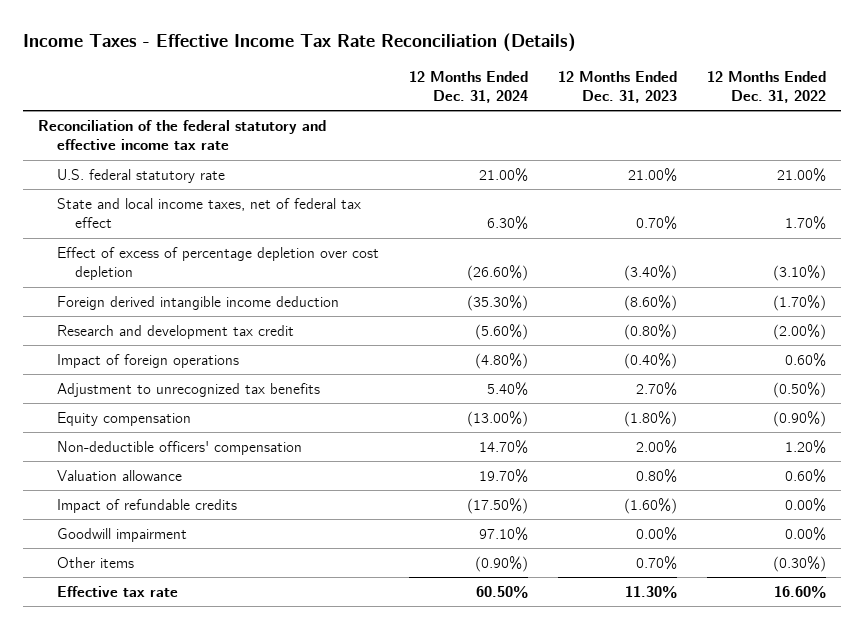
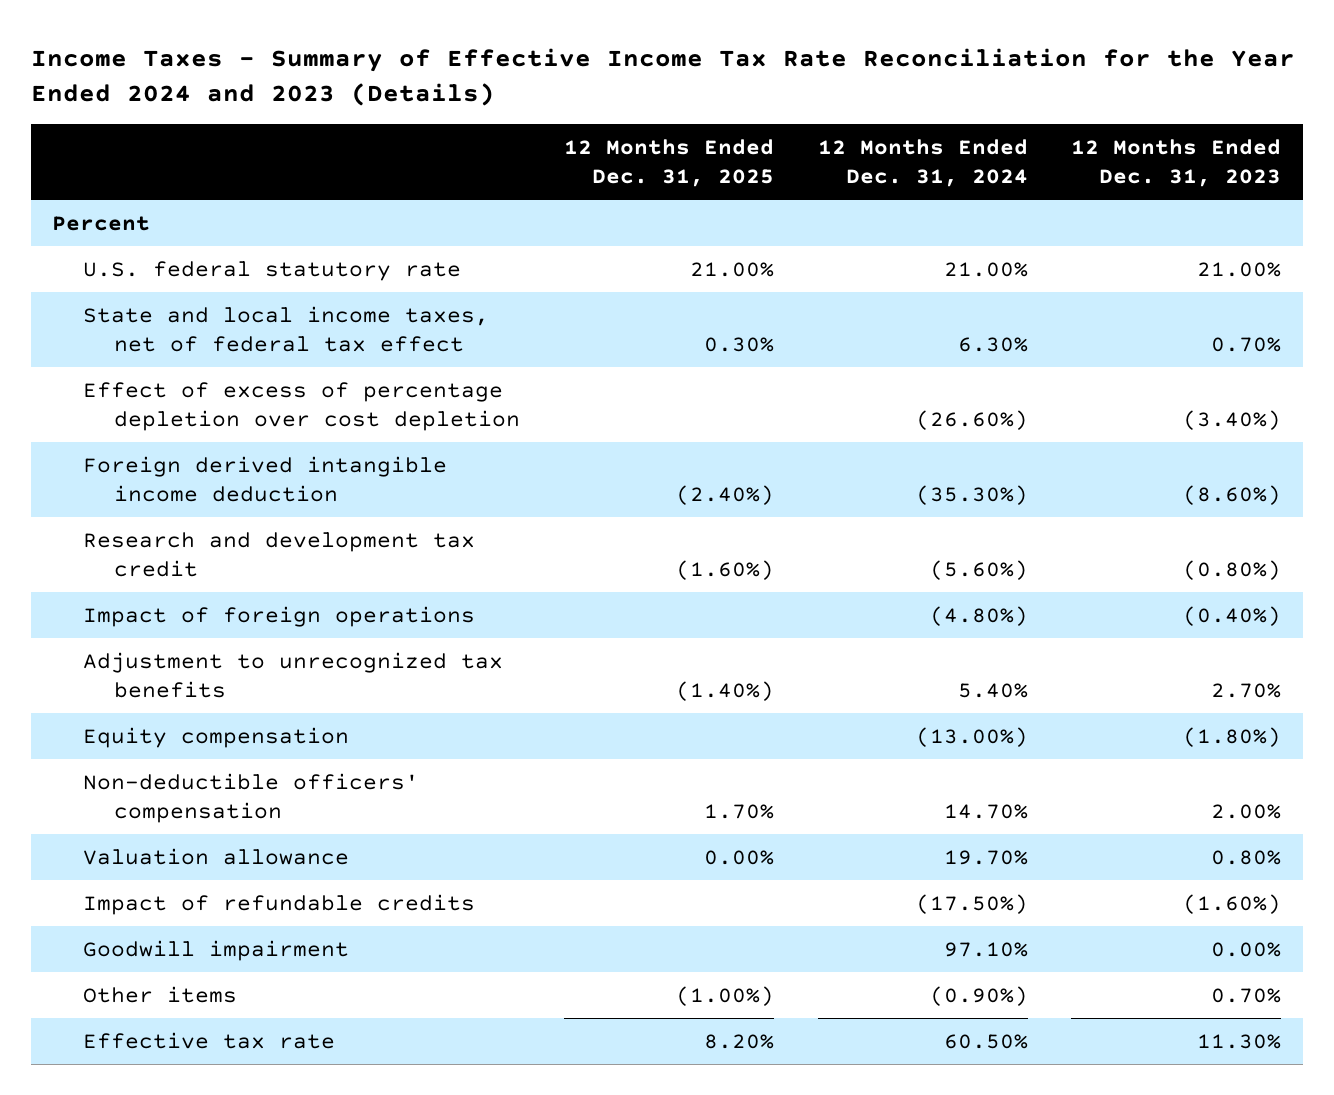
[23,32,577,52] Income Taxes - Effective Income Tax Rate Reconciliation (Details) -> [30,47,1295,107] Income Taxes - Summary of Effective Income Tax Rate Reconciliation for the Year Ended 2024 and 2023 (Details)
[706,70,826,103] 12 Months Ended Dec. 31, 2022 -> none
none -> [563,138,774,187] 12 Months Ended Dec. 31, 2025
[38,119,327,151] Reconciliation of the federal statutory and effective income tax rate -> [52,215,151,231] Percent

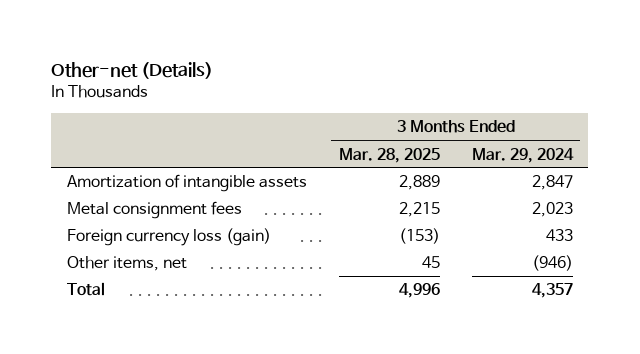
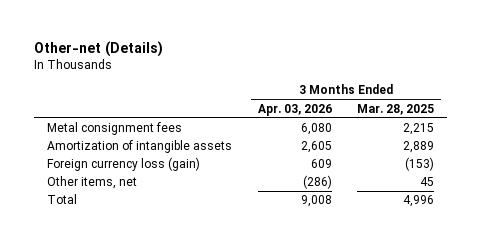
[471,147,574,163] Mar. 29, 2024 -> none
none -> [257,103,332,116] Apr. 03, 2026
[67,174,308,193] Amortization of intangible assets -> [46,140,232,154] Amortization of intangible assets

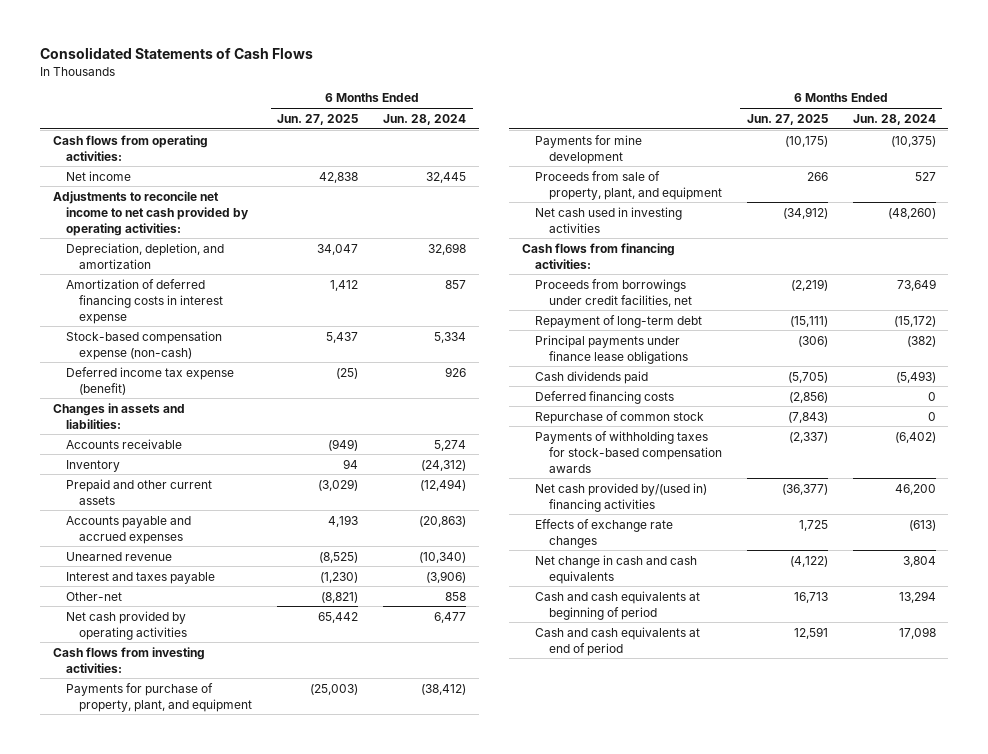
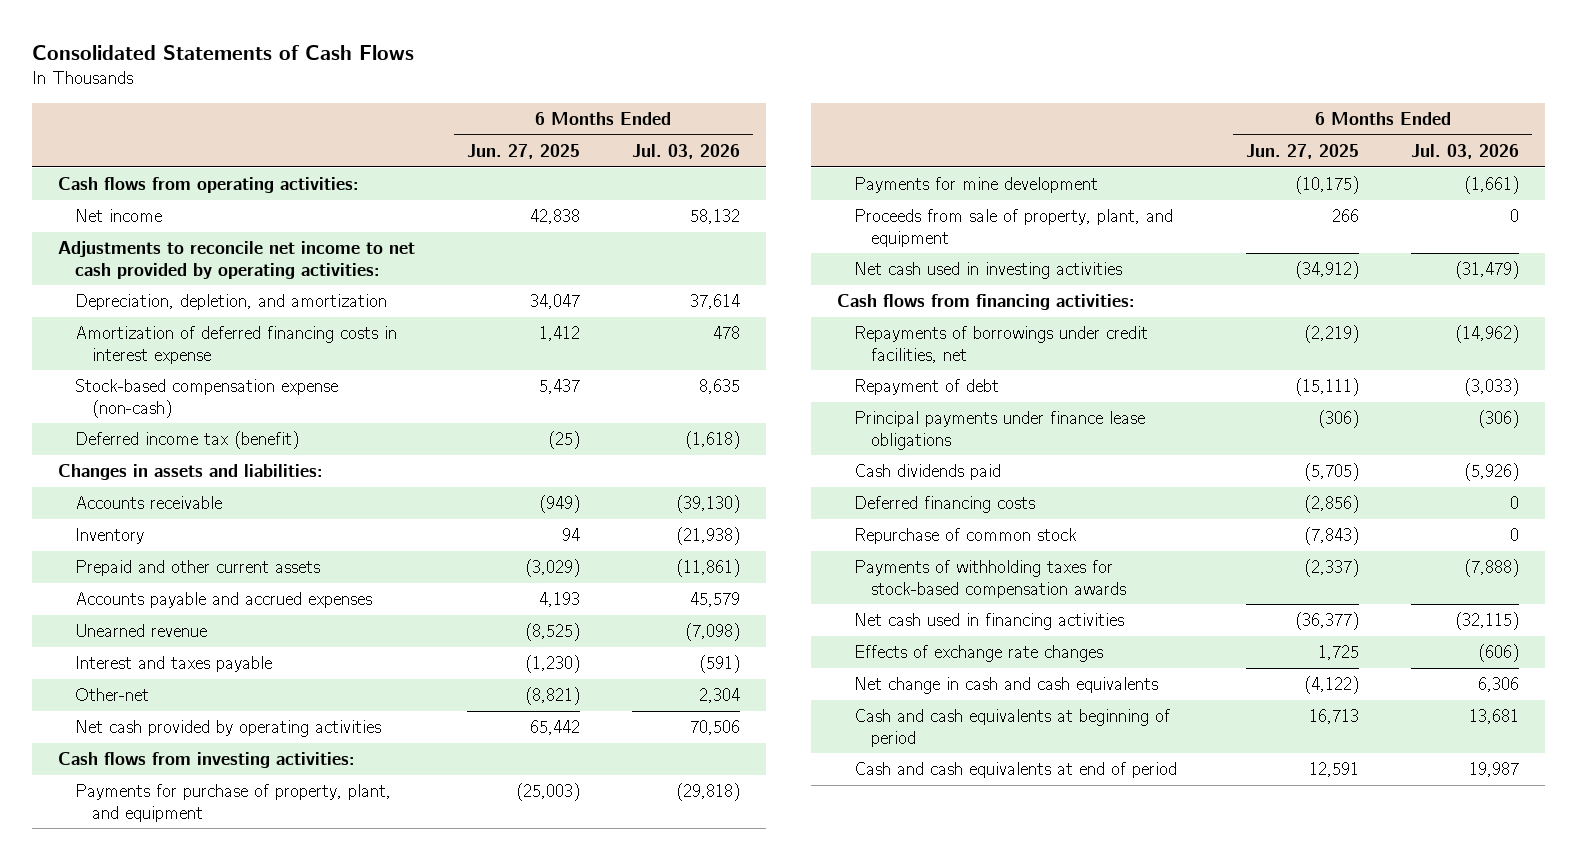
[383,113,467,125] Jun. 28, 2024 -> none
none -> [631,144,740,160] Jul. 03, 2026
[65,366,234,395] Deferred income tax expense (benefit) -> [74,431,299,450] Deferred income tax (benefit)
[535,278,692,307] Proceeds from borrowings under credit facilities, net -> [854,326,1149,363] Repayments of borrowings under credit facilities, net
[535,314,703,328] Repayment of long-term debt -> [854,379,1000,396] Repayment of debt
[535,482,708,512] Net cash provided by/(used in) financing activities -> [854,613,1125,631] Net cash used in financing activities

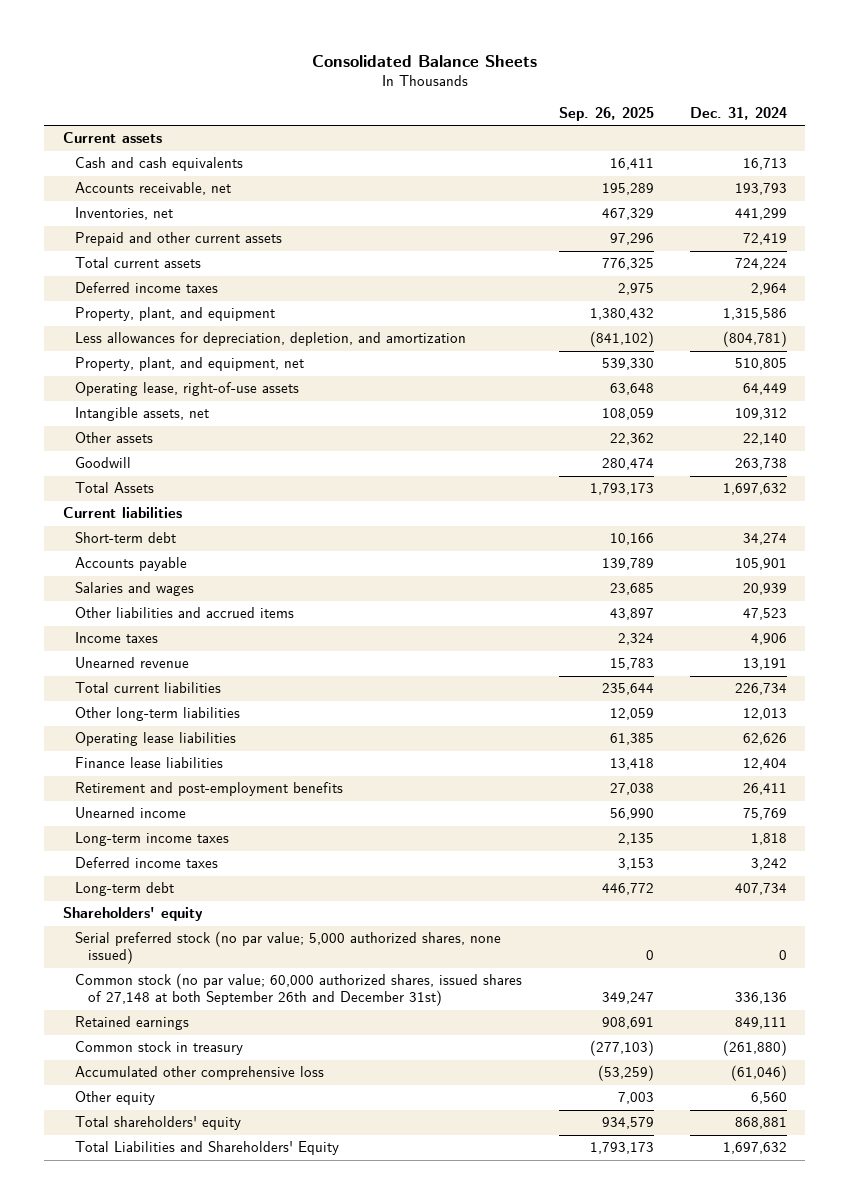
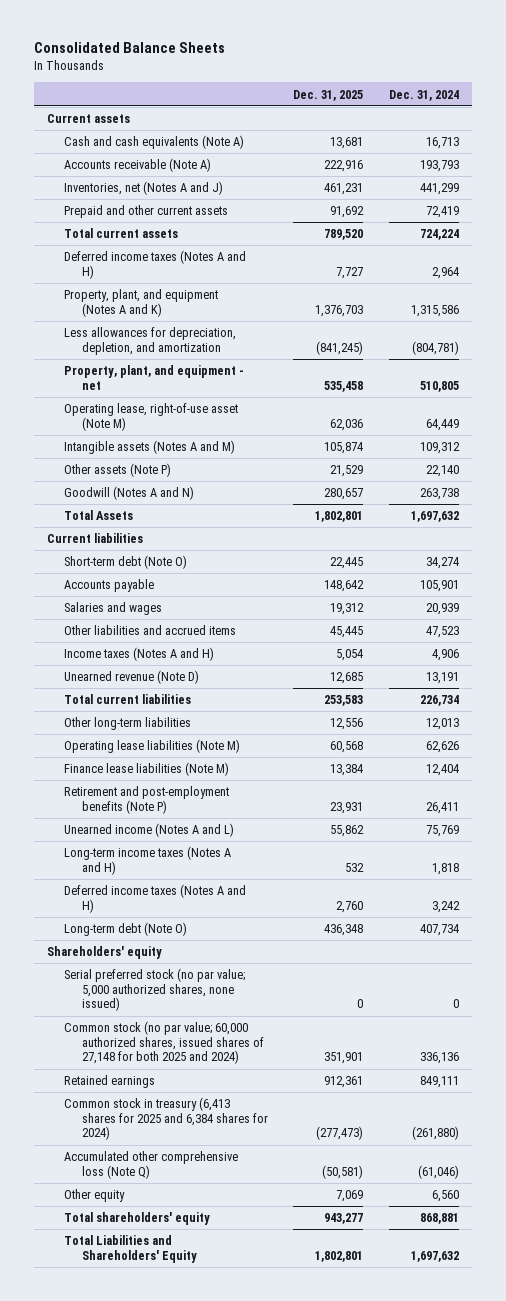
[558,106,654,121] Sep. 26, 2025 -> none
none -> [293,89,364,101] Dec. 31, 2025
[75,157,244,172] Cash and cash equivalents -> [64,135,245,150] Cash and cash equivalents (Note A)
[75,182,232,196] Accounts receivable, net -> [64,158,212,173] Accounts receivable (Note A)
[75,207,174,221] Inventories, net -> [64,181,224,196] Inventories, net (Notes A and J)
[75,282,219,294] Deferred income taxes -> [64,250,247,279] Deferred income taxes (Notes A and H)
[75,307,276,322] Property, plant, and equipment -> [64,289,219,317] Property, plant, and equipment (Notes A and K)
[75,357,305,372] Property, plant, and equipment, net -> [64,365,245,390] Property, plant, and equipment - net
[75,382,300,397] Operating lease, right-of-use assets -> [64,403,239,431] Operating lease, right-of-use asset (Note M)
[75,407,210,422] Intangible assets, net -> [64,440,236,455] Intangible assets (Notes A and M)
[75,432,154,444] Other assets -> [64,463,172,478] Other assets (Note P)
[75,457,132,469] Goodwill -> [64,486,195,501] Goodwill (Notes A and N)
[75,532,177,544] Short-term debt -> [64,555,188,570] Short-term debt (Note O)
[75,632,159,644] Income taxes -> [64,647,215,662] Income taxes (Notes A and H)
[75,657,190,669] Unearned revenue -> [64,670,200,685] Unearned revenue (Note D)
[75,732,237,747] Operating lease liabilities -> [64,739,241,754] Operating lease liabilities (Note M)
[75,757,224,769] Finance lease liabilities -> [64,762,230,777] Finance lease liabilities (Note M)
[75,782,344,797] Retirement and post-employment benefits -> [64,786,230,814] Retirement and post-employment benefits (Note P)
[75,807,187,819] Unearned income -> [64,823,235,838] Unearned income (Notes A and L)
[75,832,230,847] Long-term income taxes -> [64,846,232,875] Long-term income taxes (Notes A and H)
[75,857,219,869] Deferred income taxes -> [64,884,247,913] Deferred income taxes (Notes A and H)
[75,882,175,897] Long-term debt -> [64,922,188,937] Long-term debt (Note O)
[75,973,523,1007] Common stock (no par value; 60,000 authorized shares, issued shares of 27,148 at both September 26th and December 31st) -> [64,1021,264,1065] Common stock (no par value; 60,000 authorized shares, issued shares of 27,148 for both 2025 and 2024)
[75,1041,244,1056] Common stock in treasury -> [64,1097,268,1141] Common stock in treasury (6,413 shares for 2025 and 6,384 shares for 2024)
[75,1066,325,1081] Accumulated other comprehensive loss -> [64,1151,239,1179] Accumulated other comprehensive loss (Note Q)

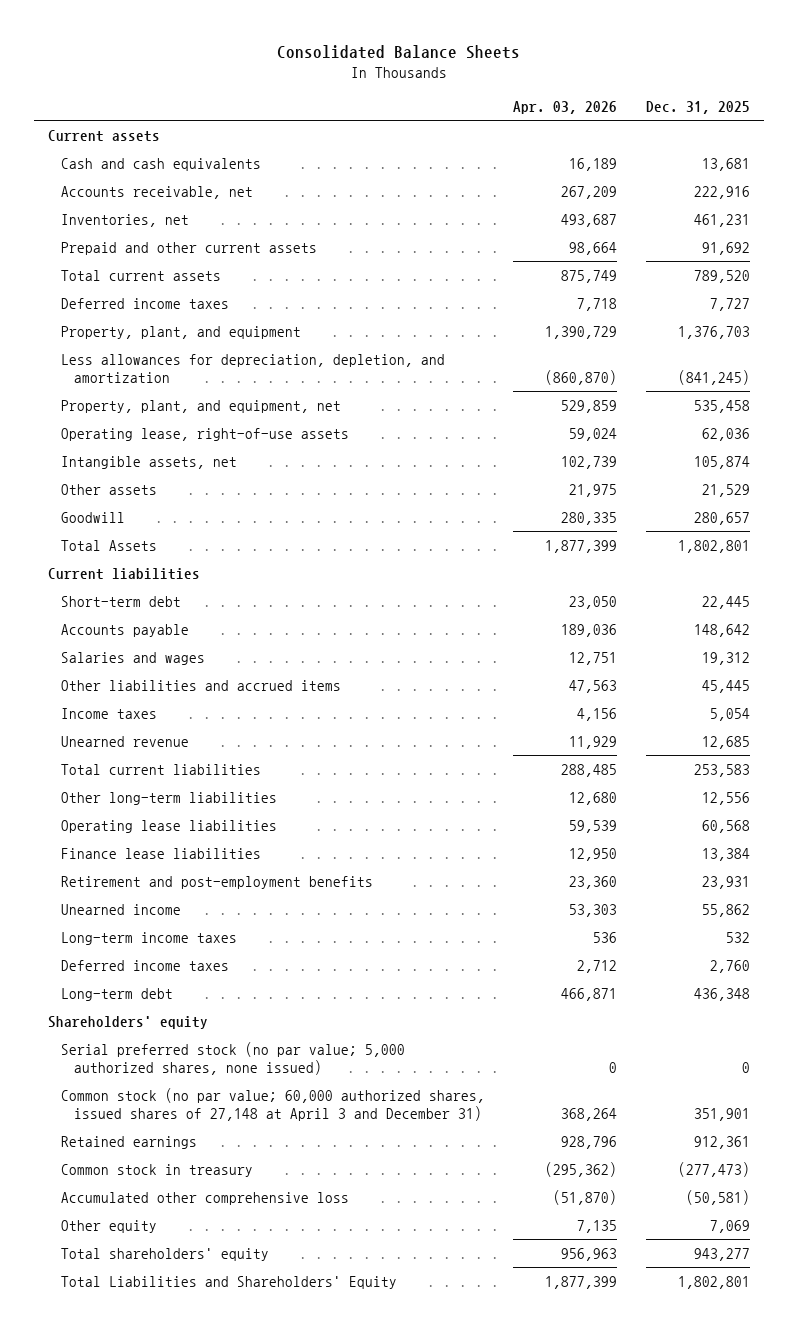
[388,89,459,101] Dec. 31, 2024 -> none
none -> [513,100,618,114] Apr. 03, 2026
[64,135,245,150] Cash and cash equivalents (Note A) -> [60,157,261,171] Cash and cash equivalents
[64,158,212,173] Accounts receivable (Note A) -> [60,185,253,199] Accounts receivable, net
[64,181,224,196] Inventories, net (Notes A and J) -> [60,213,189,227] Inventories, net
[64,250,247,279] Deferred income taxes (Notes A and H) -> [60,297,229,309] Deferred income taxes
[64,289,219,317] Property, plant, and equipment (Notes A and K) -> [60,325,301,339] Property, plant, and equipment
[64,365,245,390] Property, plant, and equipment - net -> [60,399,341,413] Property, plant, and equipment, net
[64,403,239,431] Operating lease, right-of-use asset (Note M) -> [60,427,349,441] Operating lease, right-of-use assets
[64,440,236,455] Intangible assets (Notes A and M) -> [60,455,237,469] Intangible assets, net
[64,463,172,478] Other assets (Note P) -> [60,483,157,495] Other assets
[64,486,195,501] Goodwill (Notes A and N) -> [60,511,125,523] Goodwill
[64,555,188,570] Short-term debt (Note O) -> [60,595,181,607] Short-term debt
[64,647,215,662] Income taxes (Notes A and H) -> [60,707,157,719] Income taxes
[64,670,200,685] Unearned revenue (Note D) -> [60,735,189,747] Unearned revenue
[64,739,241,754] Operating lease liabilities (Note M) -> [60,819,277,833] Operating lease liabilities
[64,762,230,777] Finance lease liabilities (Note M) -> [60,847,261,859] Finance lease liabilities
[64,786,230,814] Retirement and post-employment benefits (Note P) -> [60,875,373,889] Retirement and post-employment benefits
[64,823,235,838] Unearned income (Notes A and L) -> [60,903,181,915] Unearned income
[64,846,232,875] Long-term income taxes (Notes A and H) -> [60,931,237,945] Long-term income taxes
[64,884,247,913] Deferred income taxes (Notes A and H) -> [60,959,229,971] Deferred income taxes
[64,922,188,937] Long-term debt (Note O) -> [60,987,173,1001] Long-term debt
[64,1021,264,1065] Common stock (no par value; 60,000 authorized shares, issued shares of 27,148 for both 2025 and 2024) -> [60,1087,485,1121] Common stock (no par value; 60,000 authorized shares, issued shares of 27,148 at April 3 and December 31)
[64,1097,268,1141] Common stock in treasury (6,413 shares for 2025 and 6,384 shares for 2024) -> [60,1163,253,1177] Common stock in treasury
[64,1151,239,1179] Accumulated other comprehensive loss (Note Q) -> [60,1191,349,1205] Accumulated other comprehensive loss

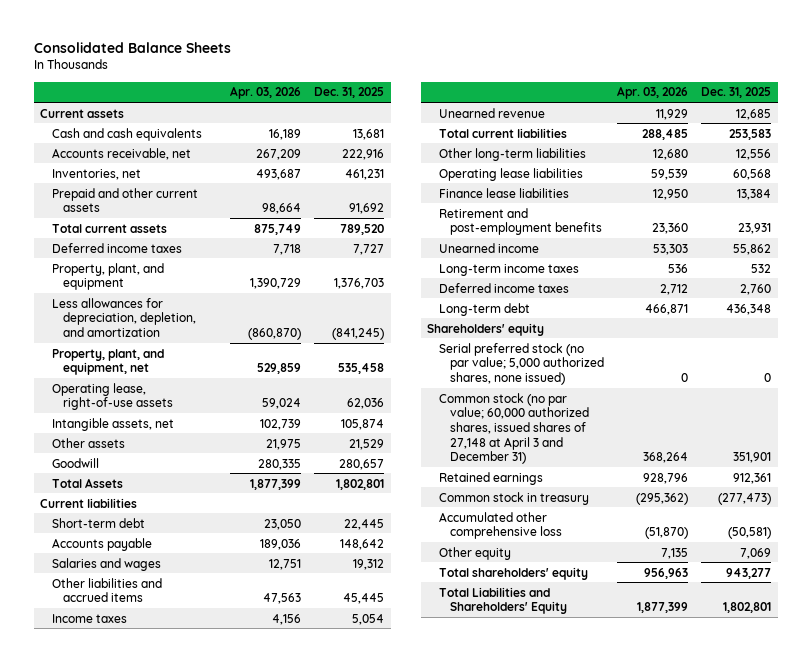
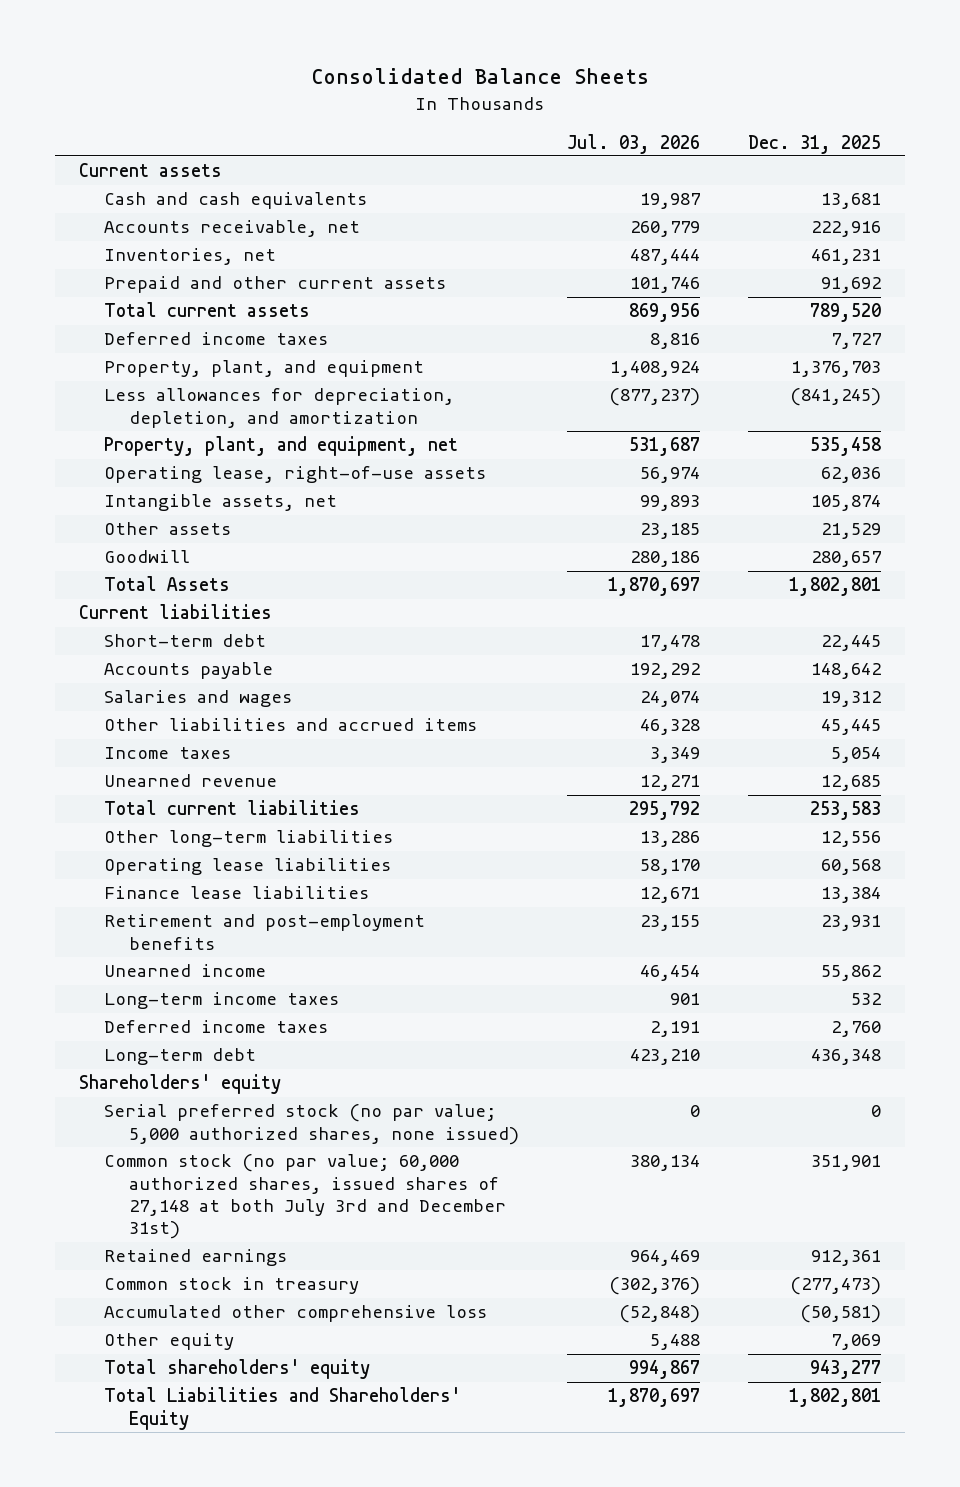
[230,86,302,100] Apr. 03, 2026 -> none
none -> [566,133,700,154] Jul. 03, 2026
[438,392,590,465] Common stock (no par value; 60,000 authorized shares, issued shares of 27,148 at April 3 and December 31) -> [103,1154,506,1240] Common stock (no par value; 60,000 authorized shares, issued shares of 27,148 at both July 3rd and December 31st)

